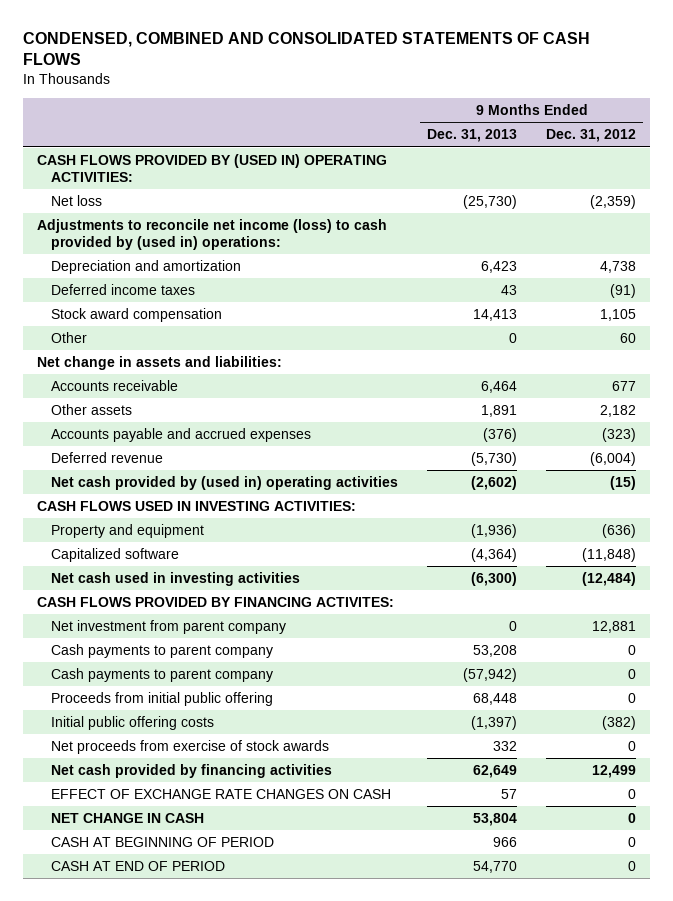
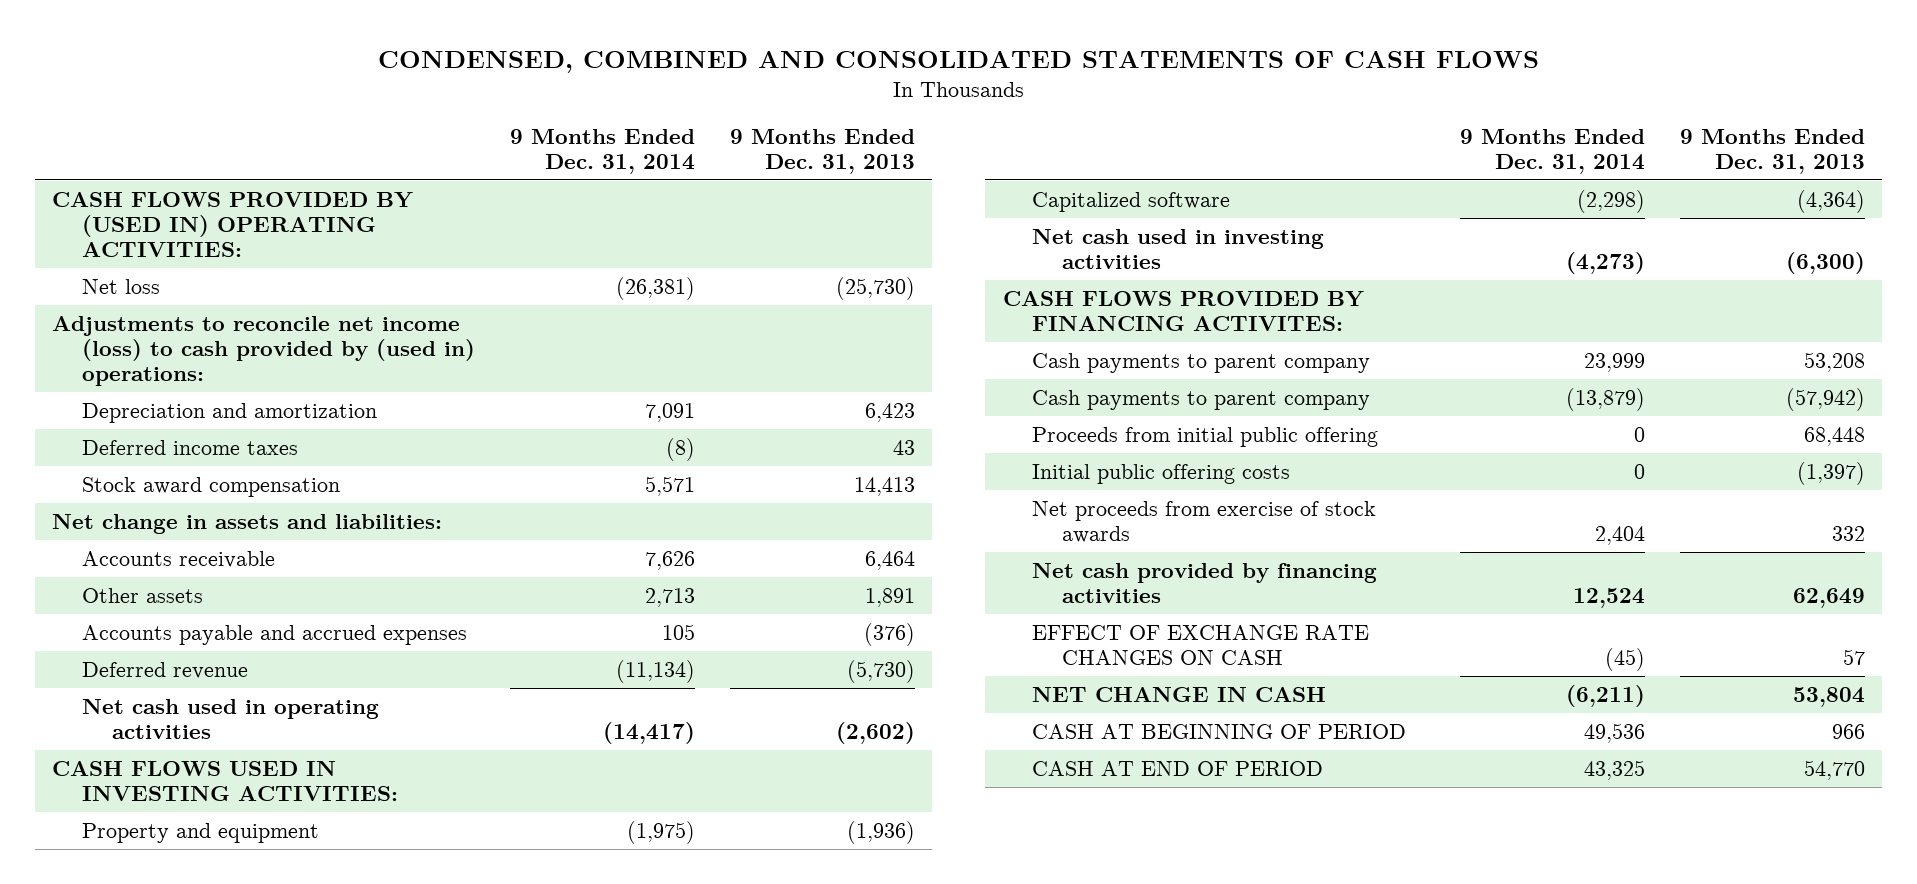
[545,129,636,143] Dec. 31, 2012 -> none
none -> [509,128,695,175] 9 Months Ended Dec. 31, 2014
[51,331,88,343] Other -> none
[51,475,399,490] Net cash provided by (used in) operating activities -> [82,698,380,740] Net cash used in operating activities
[51,619,287,634] Net investment from parent company -> none

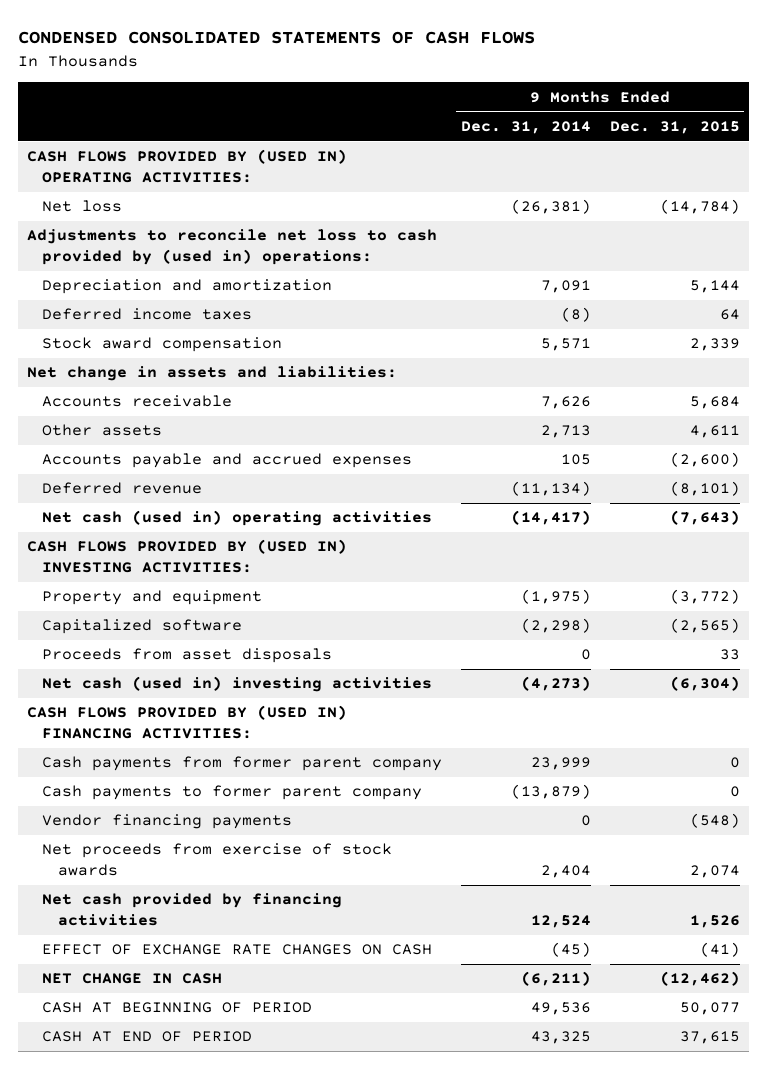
[377,51,1539,74] CONDENSED, COMBINED AND CONSOLIDATED STATEMENTS OF CASH FLOWS -> [17,31,535,45] CONDENSED CONSOLIDATED STATEMENTS OF CASH FLOWS
[729,128,915,175] 9 Months Ended Dec. 31, 2013 -> none
none -> [609,120,740,134] Dec. 31, 2015
[52,315,476,387] Adjustments to reconcile net income (loss) to cash provided by (used in) operations: -> [26,229,437,266] Adjustments to reconcile net loss to cash provided by (used in) operations:
[82,698,380,740] Net cash used in operating activities -> [42,510,433,527] Net cash (used in) operating activities
[52,760,399,802] CASH FLOWS USED IN INVESTING ACTIVITIES: -> [26,539,347,574] CASH FLOWS PROVIDED BY (USED IN) INVESTING ACTIVITIES:
[1032,426,1379,447] Proceeds from initial public offering -> none
[1032,463,1291,484] Initial public offering costs -> none
none -> [42,648,333,664] Proceeds from asset disposals
[1032,228,1325,270] Net cash used in investing activities -> [42,676,433,693] Net cash (used in) investing activities
[1002,290,1364,332] CASH FLOWS PROVIDED BY FINANCING ACTIVITES: -> [26,705,347,740] CASH FLOWS PROVIDED BY (USED IN) FINANCING ACTIVITIES:
[1032,352,1371,373] Cash payments to parent company -> [42,756,443,772] Cash payments from former parent company
[1032,389,1371,410] Cash payments to parent company -> [42,785,423,801] Cash payments to former parent company
none -> [42,814,293,830] Vendor financing payments

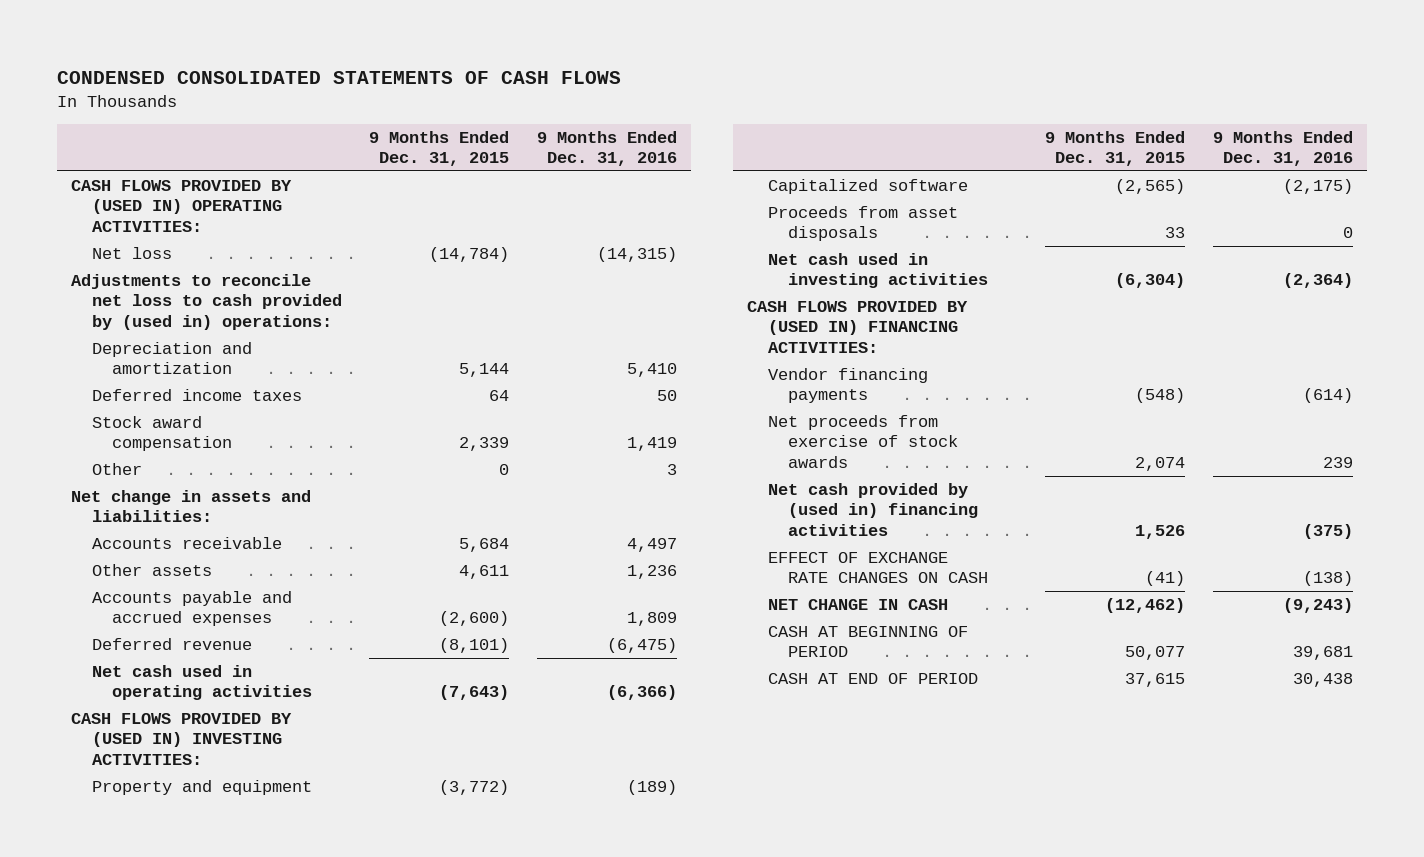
[461,120,592,134] Dec. 31, 2014 -> none
none -> [537,130,678,167] 9 Months Ended Dec. 31, 2016
none -> [91,463,142,476] Other
[42,510,433,527] Net cash (used in) operating activities -> [91,665,313,701] Net cash used in operating activities
[42,676,433,693] Net cash (used in) investing activities -> [767,253,989,289] Net cash used in investing activities
[42,756,443,772] Cash payments from former parent company -> none
[42,785,423,801] Cash payments to former parent company -> none
[42,893,343,927] Net cash provided by financing activities -> [767,483,979,536] Net cash provided by (used in) financing activities

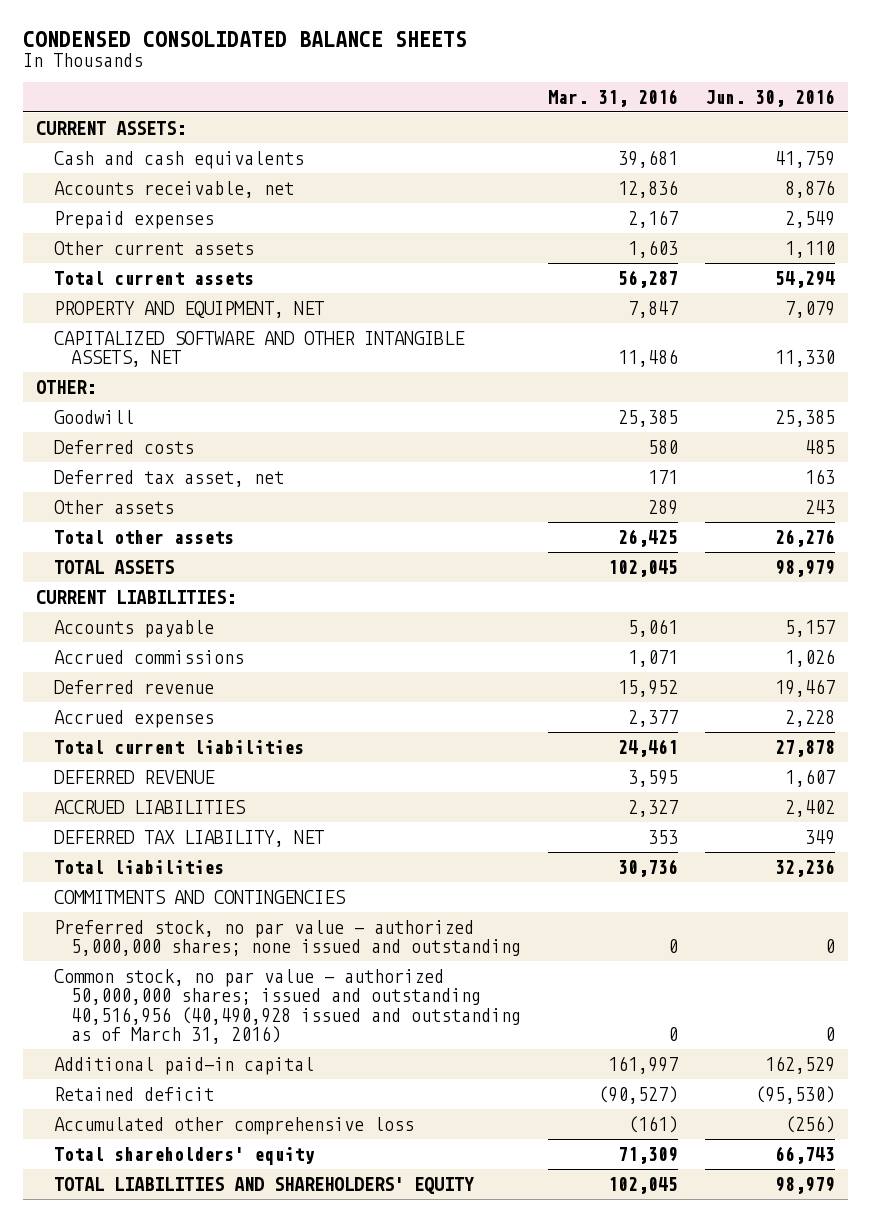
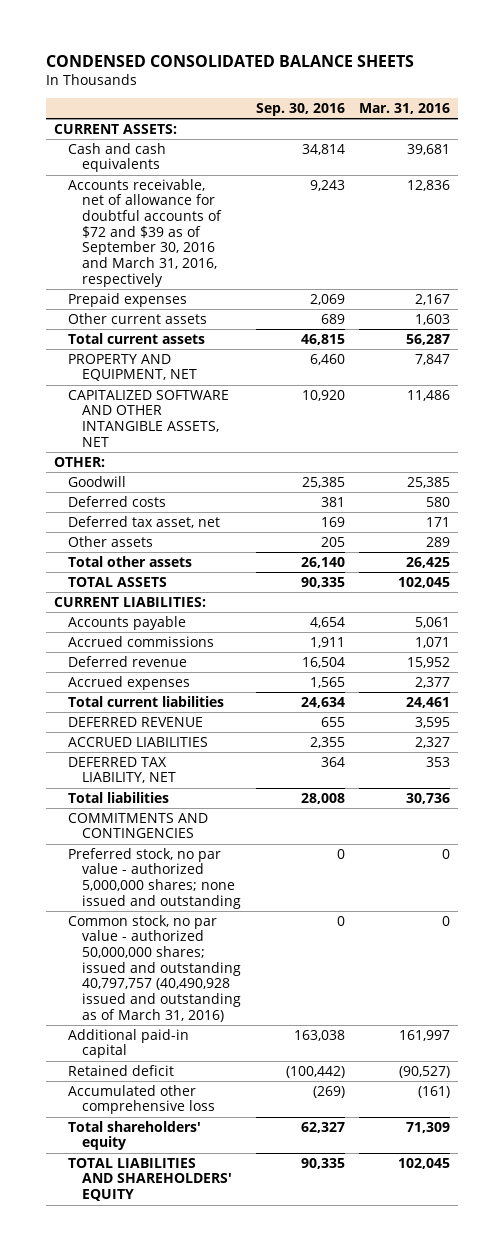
[704,89,835,108] Jun. 30, 2016 -> none
none -> [255,102,345,116] Sep. 30, 2016
[53,180,294,198] Accounts receivable, net -> [67,178,223,287] Accounts receivable, net of allowance for doubtful accounts of $72 and $39 as of September 30, 2016 and March 31, 2016, respectively
[53,968,521,1045] Common stock, no par value - authorized 50,000,000 shares; issued and outstanding 40,516,956 (40,490,928 issued and outstanding as of March 31, 2016) -> [67,914,242,1022] Common stock, no par value - authorized 50,000,000 shares; issued and outstanding 40,797,757 (40,490,928 issued and outstanding as of March 31, 2016)

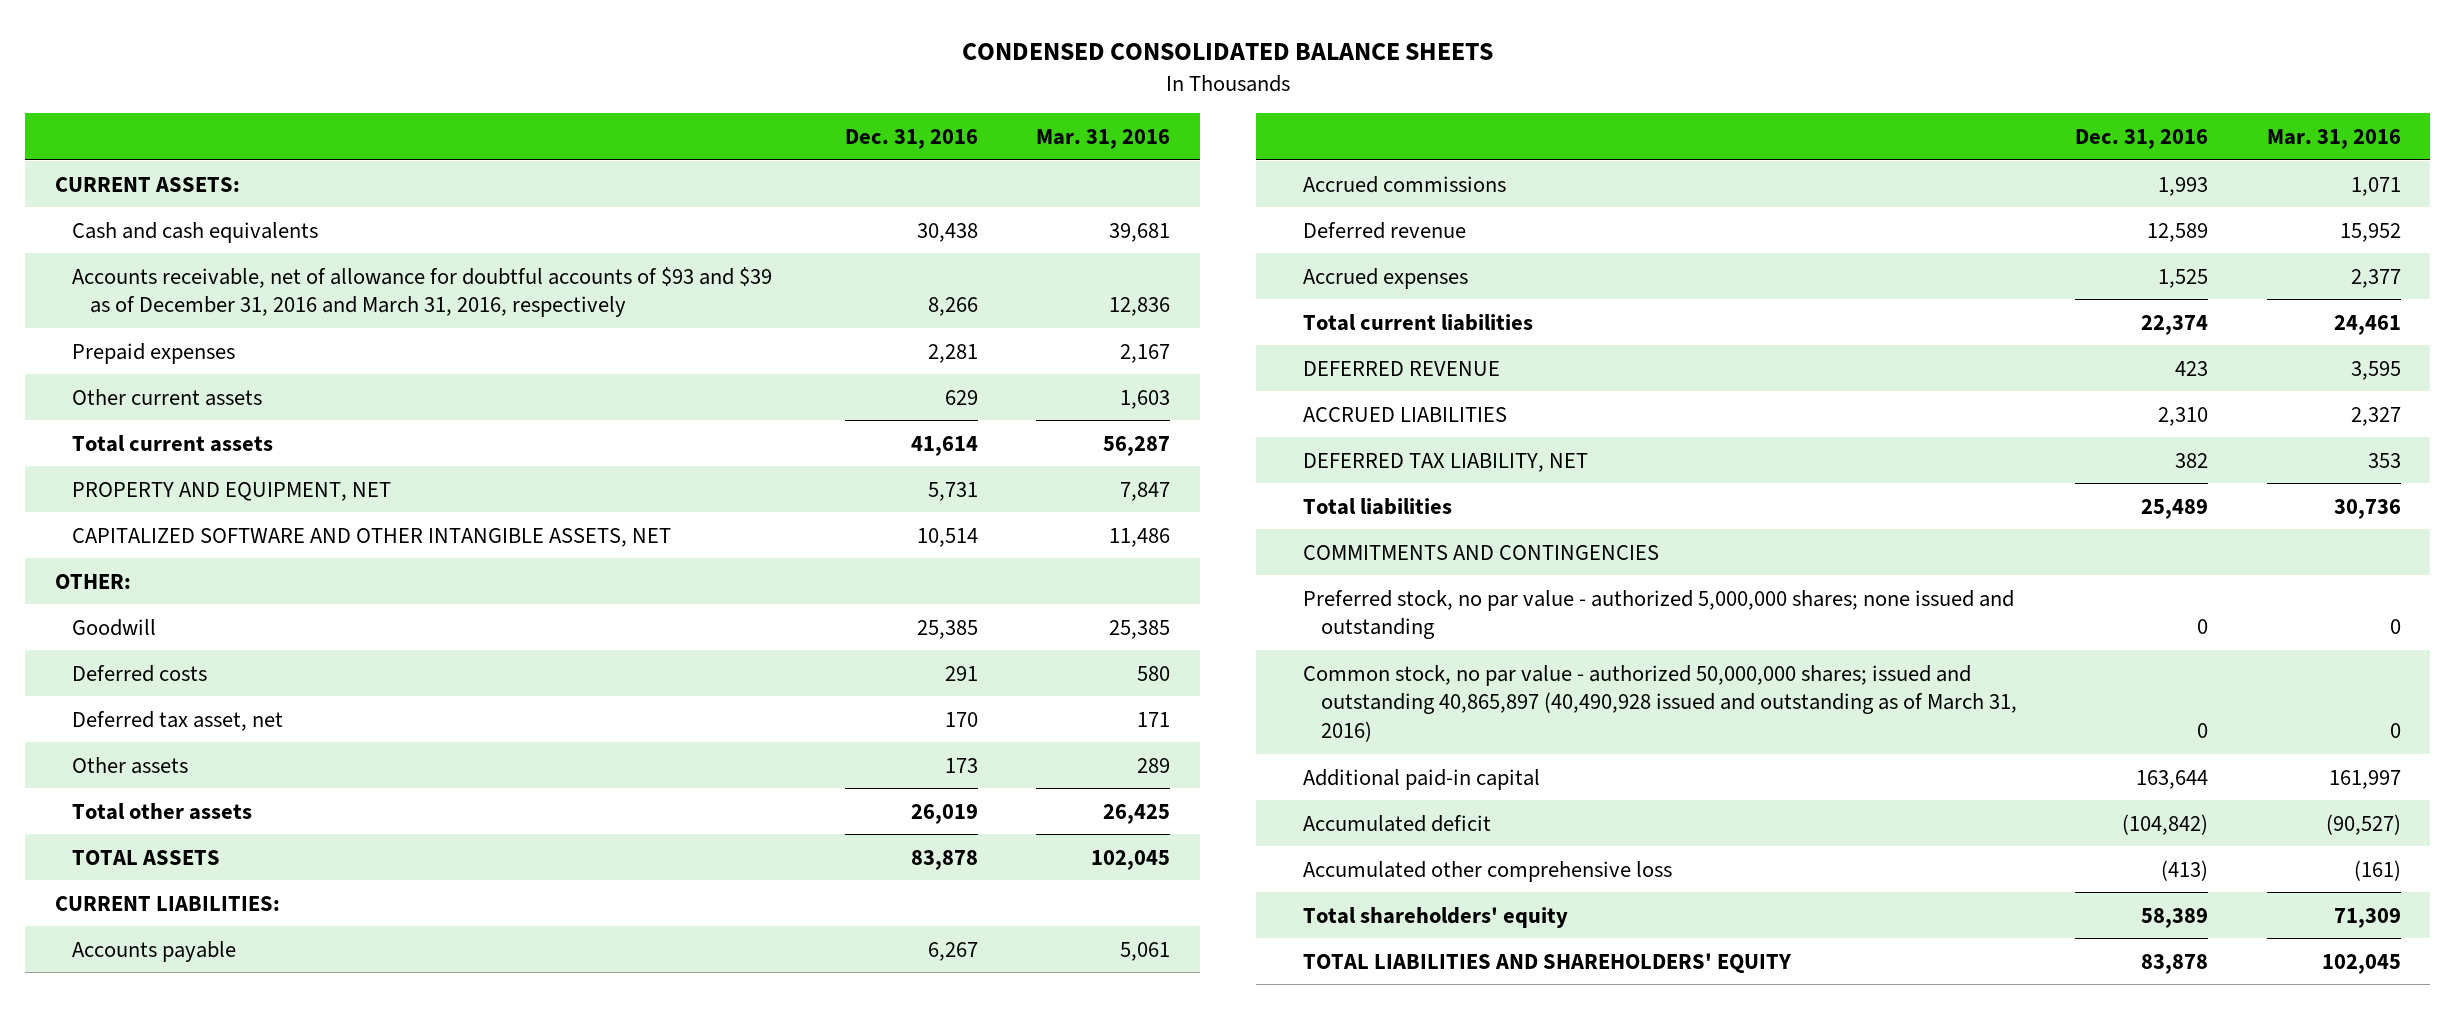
[255,102,345,116] Sep. 30, 2016 -> none
none -> [844,128,978,149] Dec. 31, 2016
[67,178,223,287] Accounts receivable, net of allowance for doubtful accounts of $72 and $39 as of September 30, 2016 and March 31, 2016, respectively -> [72,266,773,318] Accounts receivable, net of allowance for doubtful accounts of $93 and $39 as of December 31, 2016 and March 31, 2016, respectively
[67,914,242,1022] Common stock, no par value - authorized 50,000,000 shares; issued and outstanding 40,797,757 (40,490,928 issued and outstanding as of March 31, 2016) -> [1302,664,2017,743] Common stock, no par value - authorized 50,000,000 shares; issued and outstanding 40,865,897 (40,490,928 issued and outstanding as of March 31, 2016)
[67,1064,174,1076] Retained deficit -> [1302,814,1491,832] Accumulated deficit

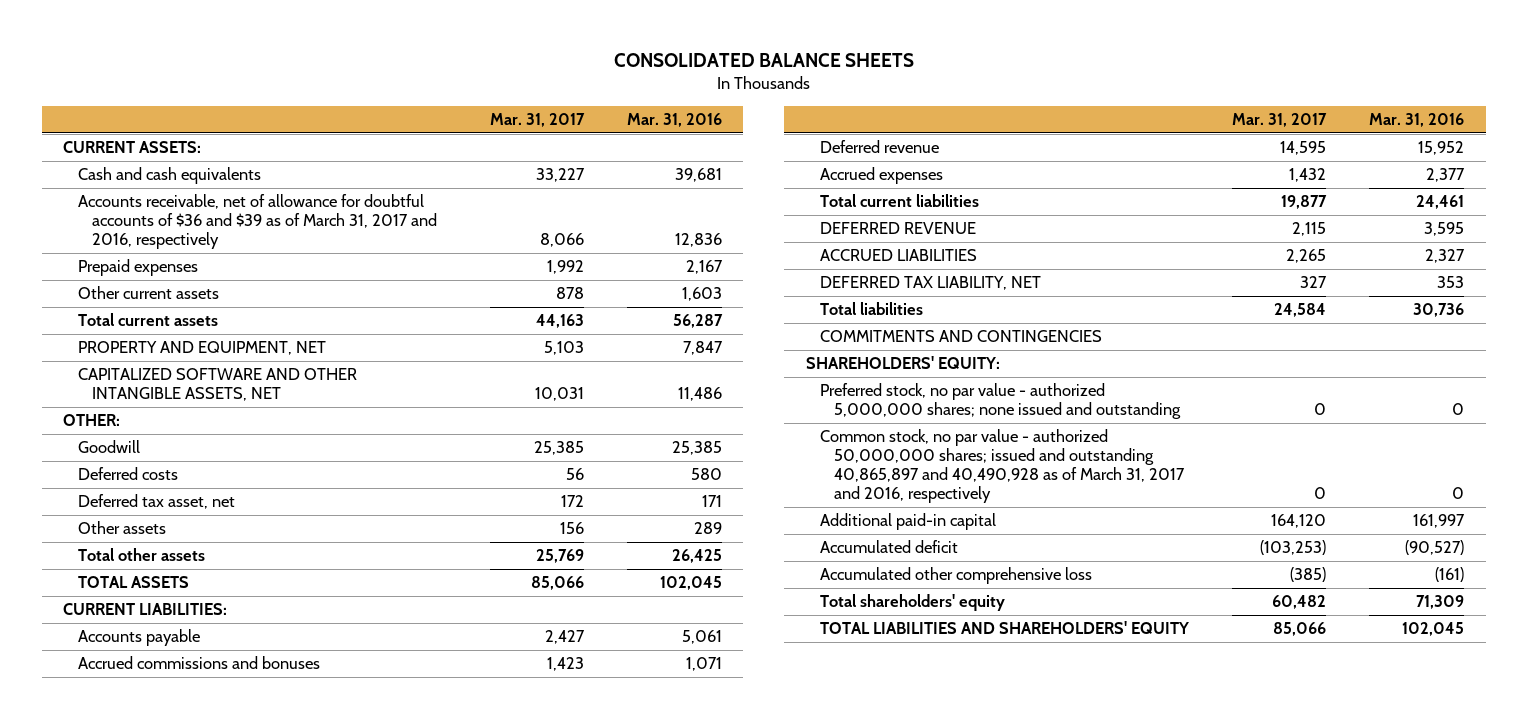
[961,43,1493,61] CONDENSED CONSOLIDATED BALANCE SHEETS -> [613,53,914,68] CONSOLIDATED BALANCE SHEETS
[844,128,978,149] Dec. 31, 2016 -> none
none -> [489,112,585,127] Mar. 31, 2017
[72,266,773,318] Accounts receivable, net of allowance for doubtful accounts of $93 and $39 as of December 31, 2016 and March 31, 2016, respectively -> [77,194,438,250] Accounts receivable, net of allowance for doubtful accounts of $36 and $39 as of March 31, 2017 and 2016, respectively
[1302,175,1506,193] Accrued commissions -> [77,656,320,670] Accrued commissions and bonuses
none -> [805,356,1000,370] SHAREHOLDERS' EQUITY:
[1302,664,2017,743] Common stock, no par value - authorized 50,000,000 shares; issued and outstanding 40,865,897 (40,490,928 issued and outstanding as of March 31, 2016) -> [820,429,1186,504] Common stock, no par value - authorized 50,000,000 shares; issued and outstanding 40,865,897 and 40,490,928 as of March 31, 2017 and 2016, respectively

